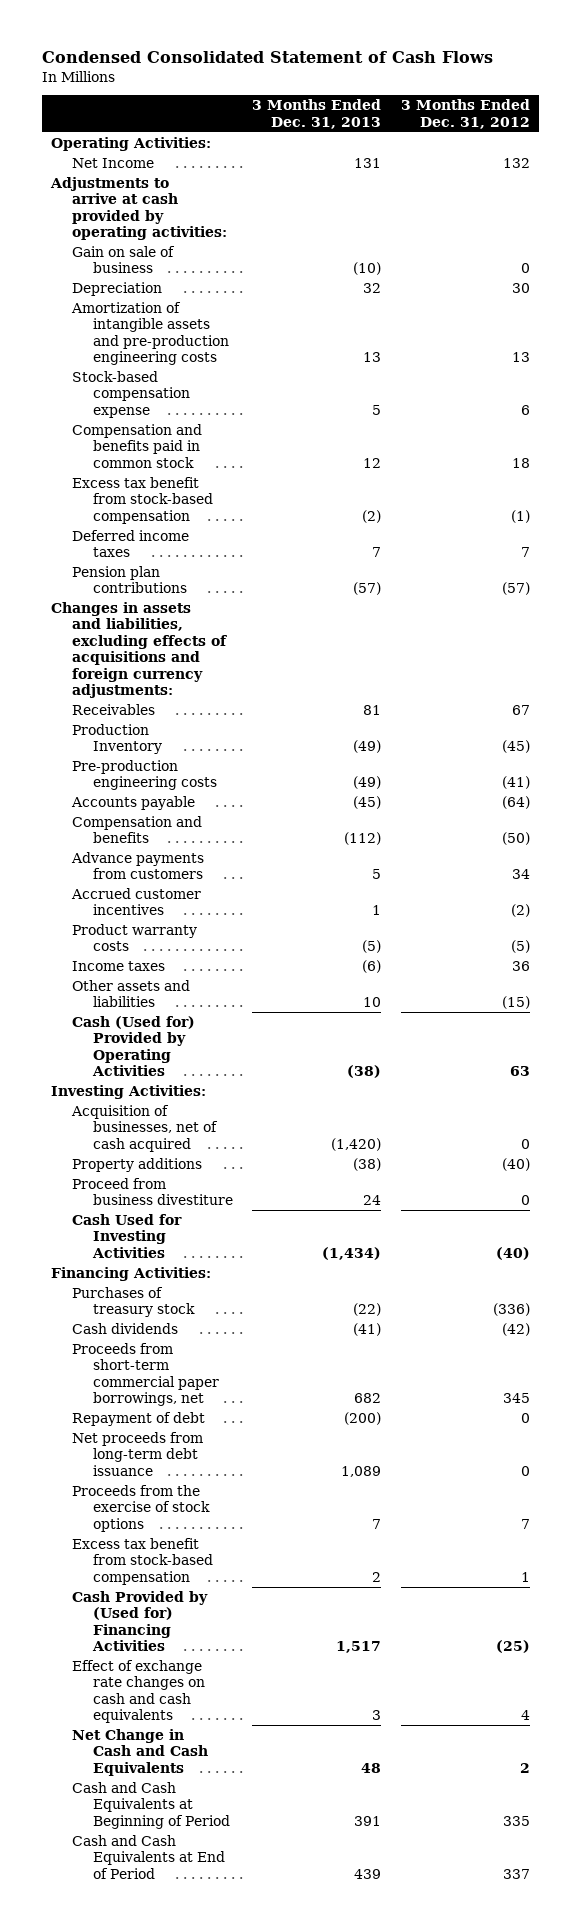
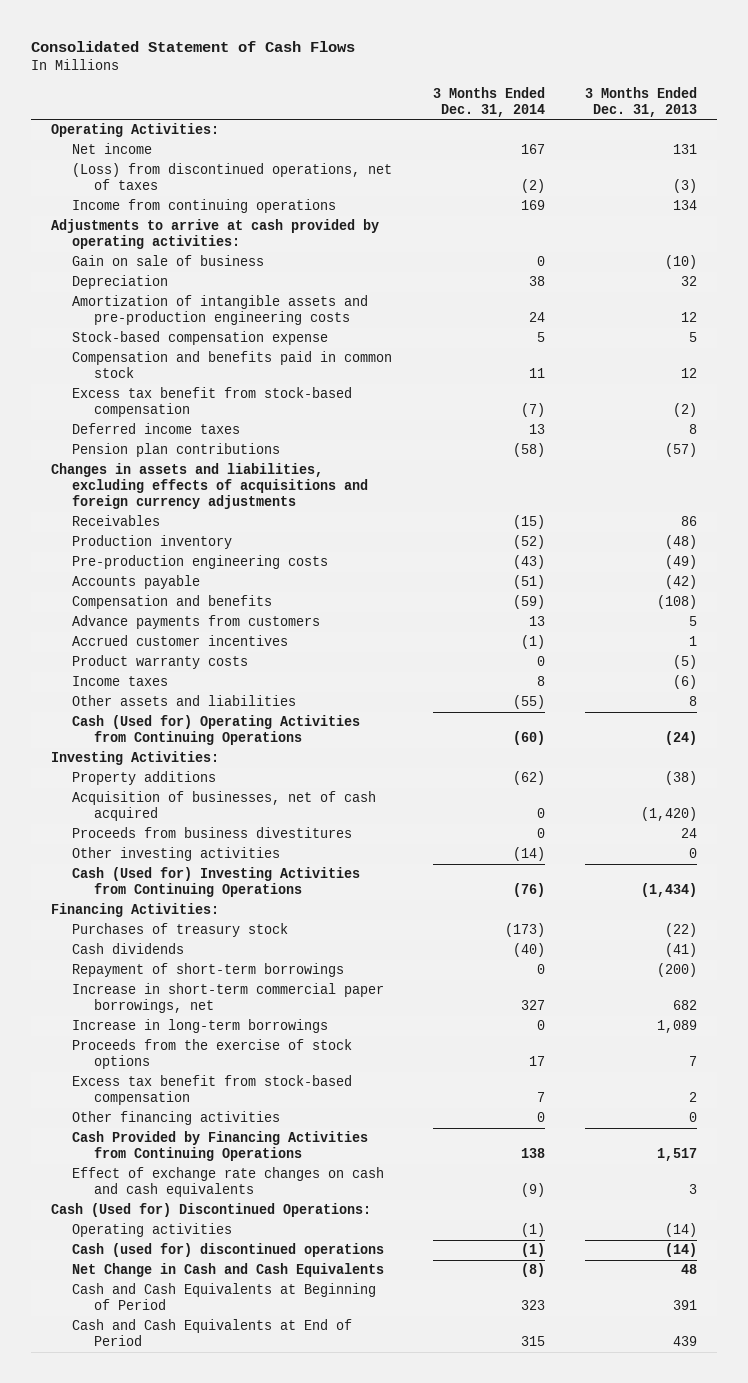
[41,51,493,64] Condensed Consolidated Statement of Cash Flows -> [30,40,355,52] Consolidated Statement of Cash Flows
[400,99,530,129] 3 Months Ended Dec. 31, 2012 -> none
none -> [432,86,545,118] 3 Months Ended Dec. 31, 2014
[72,157,155,168] Net Income -> [72,143,153,155] Net income
none -> [72,163,393,191] (Loss) from discontinued operations, net of taxes
none -> [72,199,337,214] Income from continuing operations
[363,352,382,363] 13 -> [681,312,698,323] 12
[372,547,382,558] 7 -> [689,424,698,435] 8
[51,601,228,699] Changes in assets and liabilities, excluding effects of acquisitions and foreign currency adjustments: -> [50,463,369,510] Changes in assets and liabilities, excluding effects of acquisitions and foreign currency adjustments
[363,704,382,715] 81 -> [681,516,698,527] 86
[72,723,162,755] Production Inventory -> [72,535,233,550] Production inventory
[353,740,382,754] (49) -> [665,535,698,550] (48)
[353,795,382,809] (45) -> [665,575,698,590] (42)
[344,832,382,846] (112) -> [657,595,698,610] (108)
[363,997,382,1008] 10 -> [689,696,698,707] 8
[72,1015,196,1077] Cash (Used for) Provided by Operating Activities -> [72,715,361,746] Cash (Used for) Operating Activities from Continuing Operations
[347,1065,382,1079] (38) -> [665,731,698,746] (24)
[71,1104,218,1152] Acquisition of businesses, net of cash acquired -> [72,791,377,822] Acquisition of businesses, net of cash acquired
[72,1177,233,1206] Proceed from business divestiture -> [72,827,353,839] Proceeds from business divestitures
none -> [72,847,281,862] Other investing activities
[72,1213,183,1258] Cash Used for Investing Activities -> [72,867,361,898] Cash (Used for) Investing Activities from Continuing Operations
[72,1411,206,1426] Repayment of debt -> none
none -> [72,963,345,978] Repayment of short-term borrowings
[72,1342,219,1407] Proceeds from short-term commercial paper borrowings, net -> [72,983,385,1014] Increase in short-term commercial paper borrowings, net
[72,1431,204,1476] Net proceeds from long-term debt issuance -> [72,1019,329,1034] Increase in long-term borrowings
none -> [72,1111,281,1126] Other financing activities
[72,1590,209,1652] Cash Provided by (Used for) Financing Activities -> [72,1131,369,1162] Cash Provided by Financing Activities from Continuing Operations
none -> [50,1203,371,1218] Cash (Used for) Discontinued Operations:
none -> [72,1223,233,1238] Operating activities
none -> [72,1243,385,1258] Cash (used for) discontinued operations

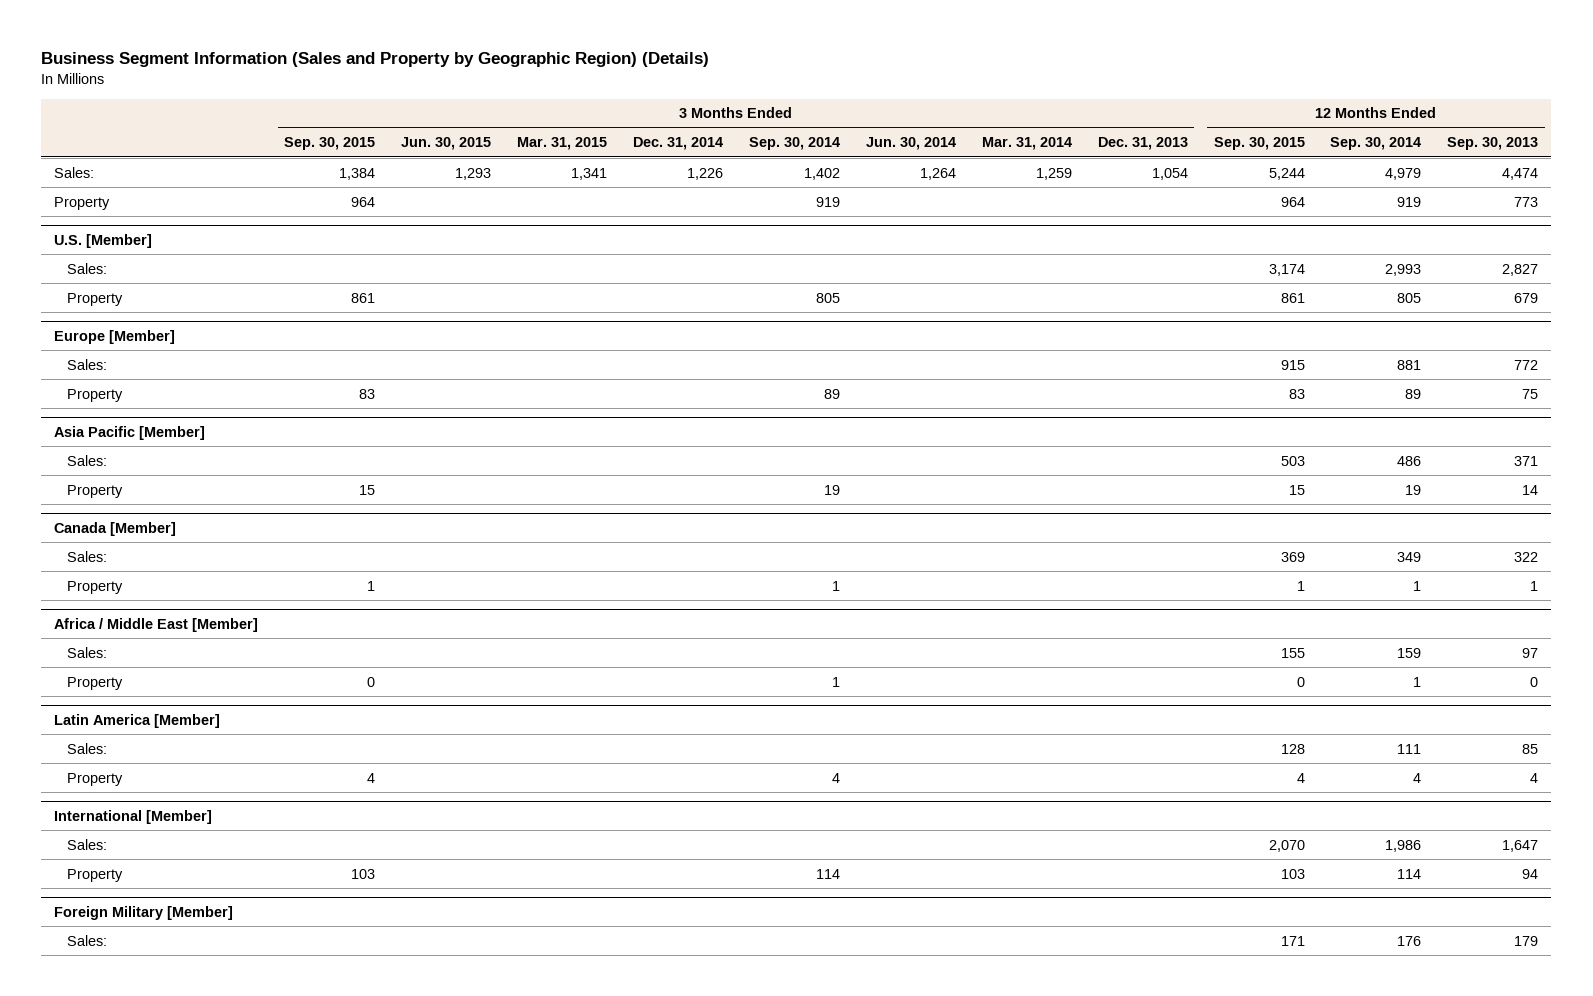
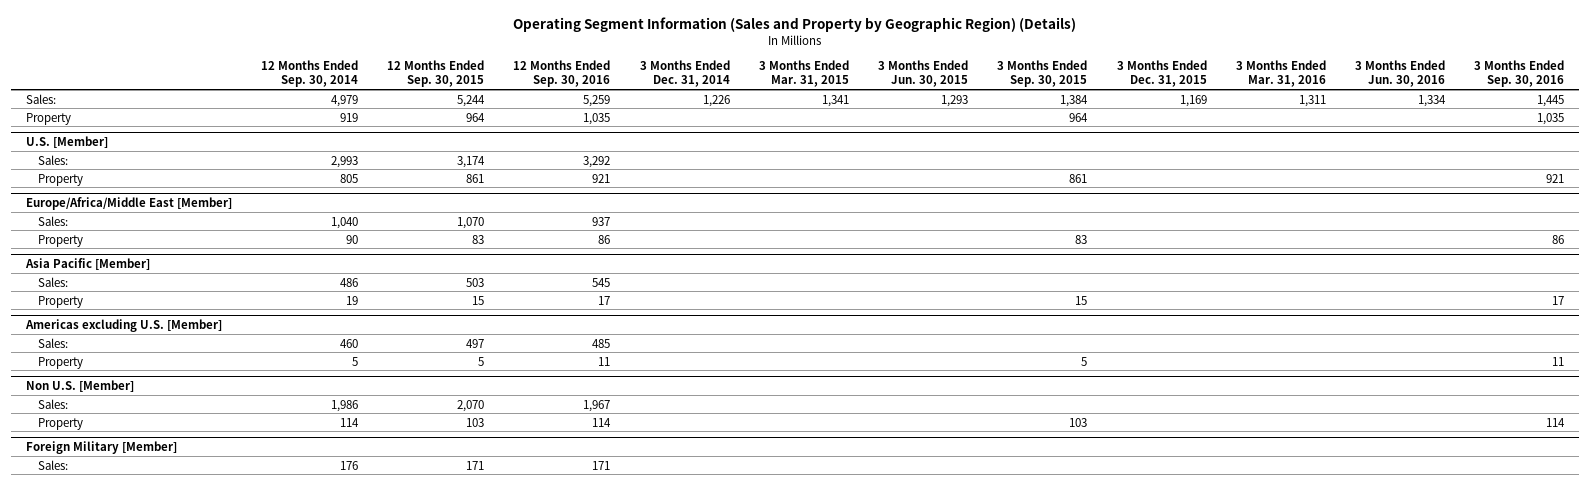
[41,52,710,68] Business Segment Information (Sales and Property by Geographic Region) (Details) -> [512,17,1076,33] Operating Segment Information (Sales and Property by Geographic Region) (Details)
[748,137,840,151] Sep. 30, 2014 -> none
[865,137,956,151] Jun. 30, 2014 -> none
[981,137,1072,151] Mar. 31, 2014 -> none
[1097,137,1188,151] Dec. 31, 2013 -> none
[1447,137,1539,151] Sep. 30, 2013 -> none
none -> [513,60,611,88] 12 Months Ended Sep. 30, 2016
none -> [1116,60,1207,88] 3 Months Ended Dec. 31, 2015
none -> [1235,60,1326,88] 3 Months Ended Mar. 31, 2016
none -> [1354,60,1445,88] 3 Months Ended Jun. 30, 2016
none -> [1474,60,1565,88] 3 Months Ended Sep. 30, 2016
[54,330,176,345] Europe [Member] -> [25,197,232,211] Europe/Africa/Middle East [Member]
[1280,359,1305,370] 915 -> [457,216,485,229] 1,070
[1397,359,1422,370] 881 -> [331,216,359,229] 1,040
[1405,388,1422,399] 89 -> [346,234,359,244] 90
[54,522,177,537] Canada [Member] -> none
[54,618,259,633] Africa / Middle East [Member] -> none
[67,646,108,658] Sales: -> none
[67,676,124,690] Property -> none
[54,714,221,729] Latin America [Member] -> none
[67,742,108,754] Sales: -> none
[67,772,124,786] Property -> none
none -> [24,319,222,333] Americas excluding U.S. [Member]
[1280,551,1305,562] 369 -> [466,338,485,348] 497
[1397,551,1422,562] 349 -> [340,338,359,348] 460
[367,580,376,591] 1 -> [1081,356,1088,366] 5
[1296,580,1305,591] 1 -> [478,356,485,366] 5
[1413,580,1422,591] 1 -> [352,356,359,366] 5
[54,810,213,825] International [Member] -> [25,380,134,393] Non U.S. [Member]

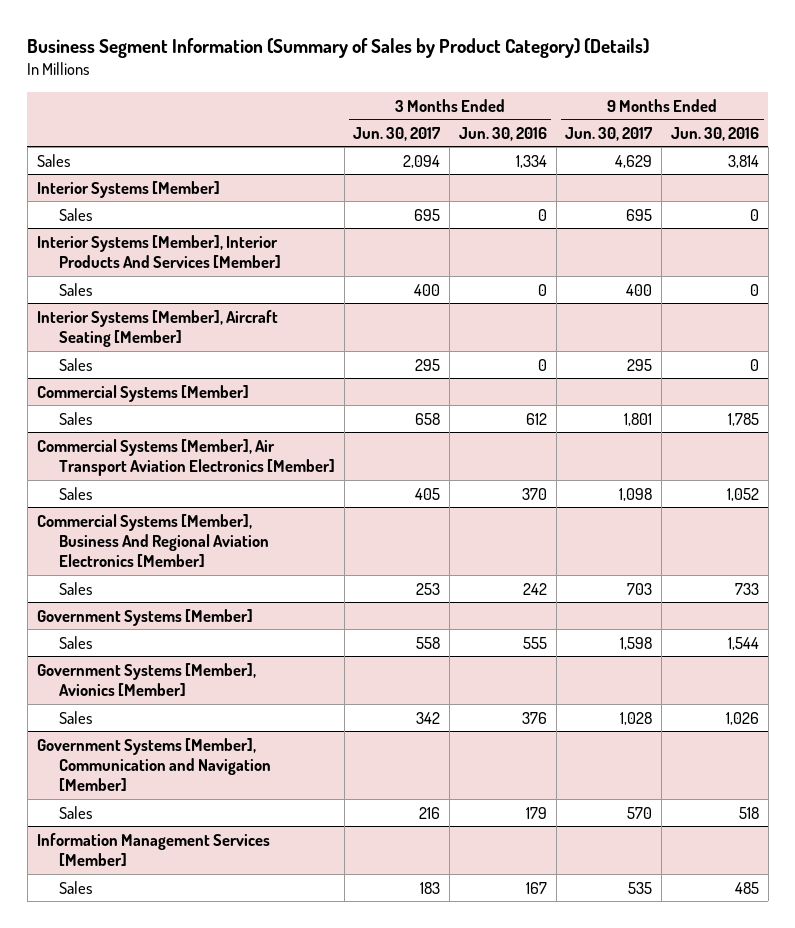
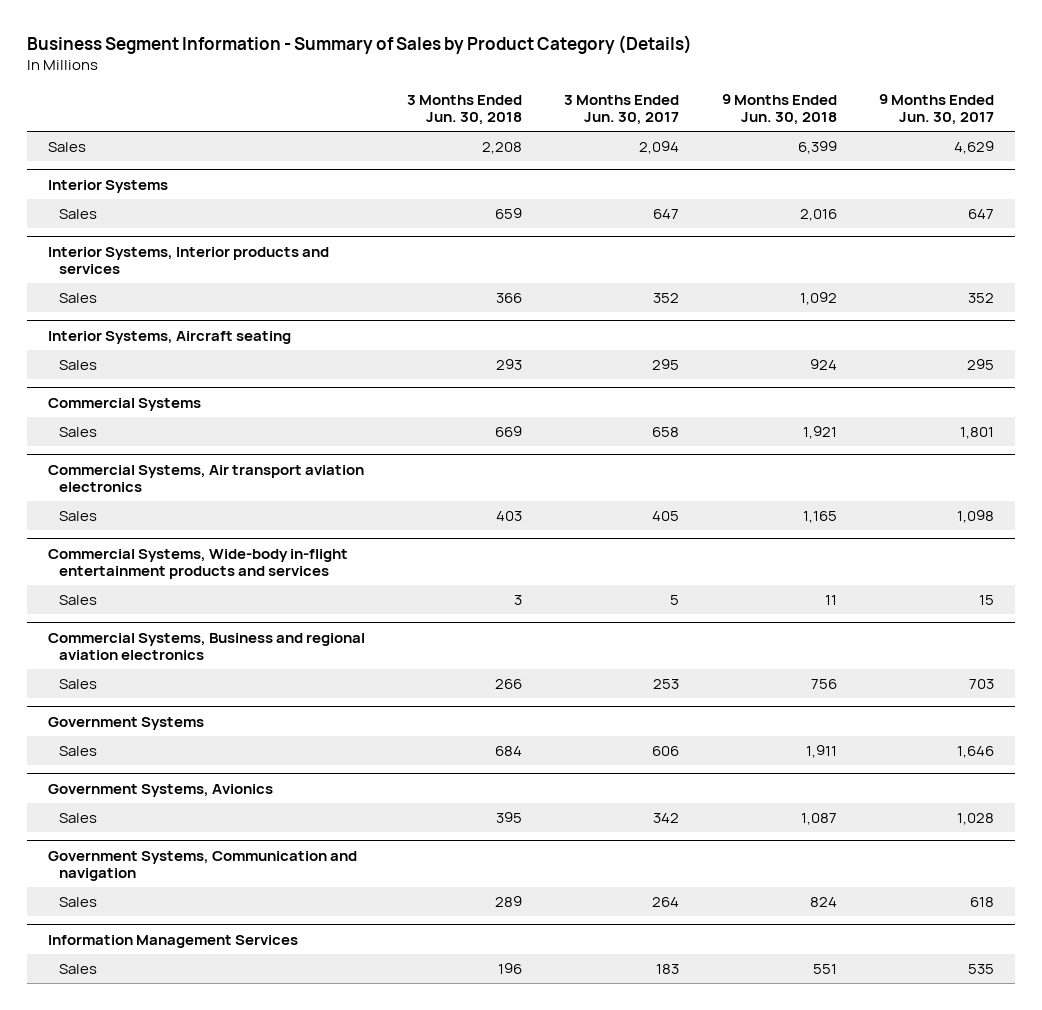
[27,37,650,58] Business Segment Information (Summary of Sales by Product Category) (Details) -> [26,34,692,54] Business Segment Information - Summary of Sales by Product Category (Details)
[458,126,547,141] Jun. 30, 2016 -> none
[670,126,759,141] Jun. 30, 2016 -> none
none -> [407,94,523,126] 3 Months Ended Jun. 30, 2018
none -> [721,93,837,126] 9 Months Ended Jun. 30, 2018
[36,180,220,198] Interior Systems [Member] -> [47,179,168,193] Interior Systems
[414,208,441,221] 695 -> [653,208,680,219] 647
[626,208,653,221] 695 -> [967,208,994,219] 647
[36,234,281,268] Interior Systems [Member], Interior Products And Services [Member] -> [47,246,329,275] Interior Systems, Interior products and services
[414,283,441,296] 400 -> [653,292,680,303] 352
[626,283,653,296] 400 -> [967,292,994,303] 352
[36,309,278,347] Interior Systems [Member], Aircraft Seating [Member] -> [47,330,291,344] Interior Systems, Aircraft seating
[36,384,249,402] Commercial Systems [Member] -> [47,397,201,411] Commercial Systems
[36,438,335,476] Commercial Systems [Member], Air Transport Aviation Electronics [Member] -> [47,464,364,493] Commercial Systems, Air transport aviation electronics
none -> [47,548,348,580] Commercial Systems, Wide-body in-flight entertainment products and services
none -> [58,594,97,605] Sales
[36,513,269,568] Commercial Systems [Member], Business And Regional Aviation Electronics [Member] -> [47,632,365,661] Commercial Systems, Business and regional aviation electronics
[36,608,253,626] Government Systems [Member] -> [47,716,204,730] Government Systems
[416,636,441,649] 558 -> [652,745,680,756] 606
[620,636,653,650] 1,598 -> [956,745,994,758] 1,646
[36,662,256,696] Government Systems [Member], Avionics [Member] -> [47,783,273,797] Government Systems, Avionics
[36,737,271,792] Government Systems [Member], Communication and Navigation [Member] -> [47,850,357,882] Government Systems, Communication and navigation
[419,806,441,819] 216 -> [652,896,680,907] 264
[627,806,653,819] 570 -> [969,896,994,907] 618
[36,832,270,866] Information Management Services [Member] -> [47,934,298,948] Information Management Services

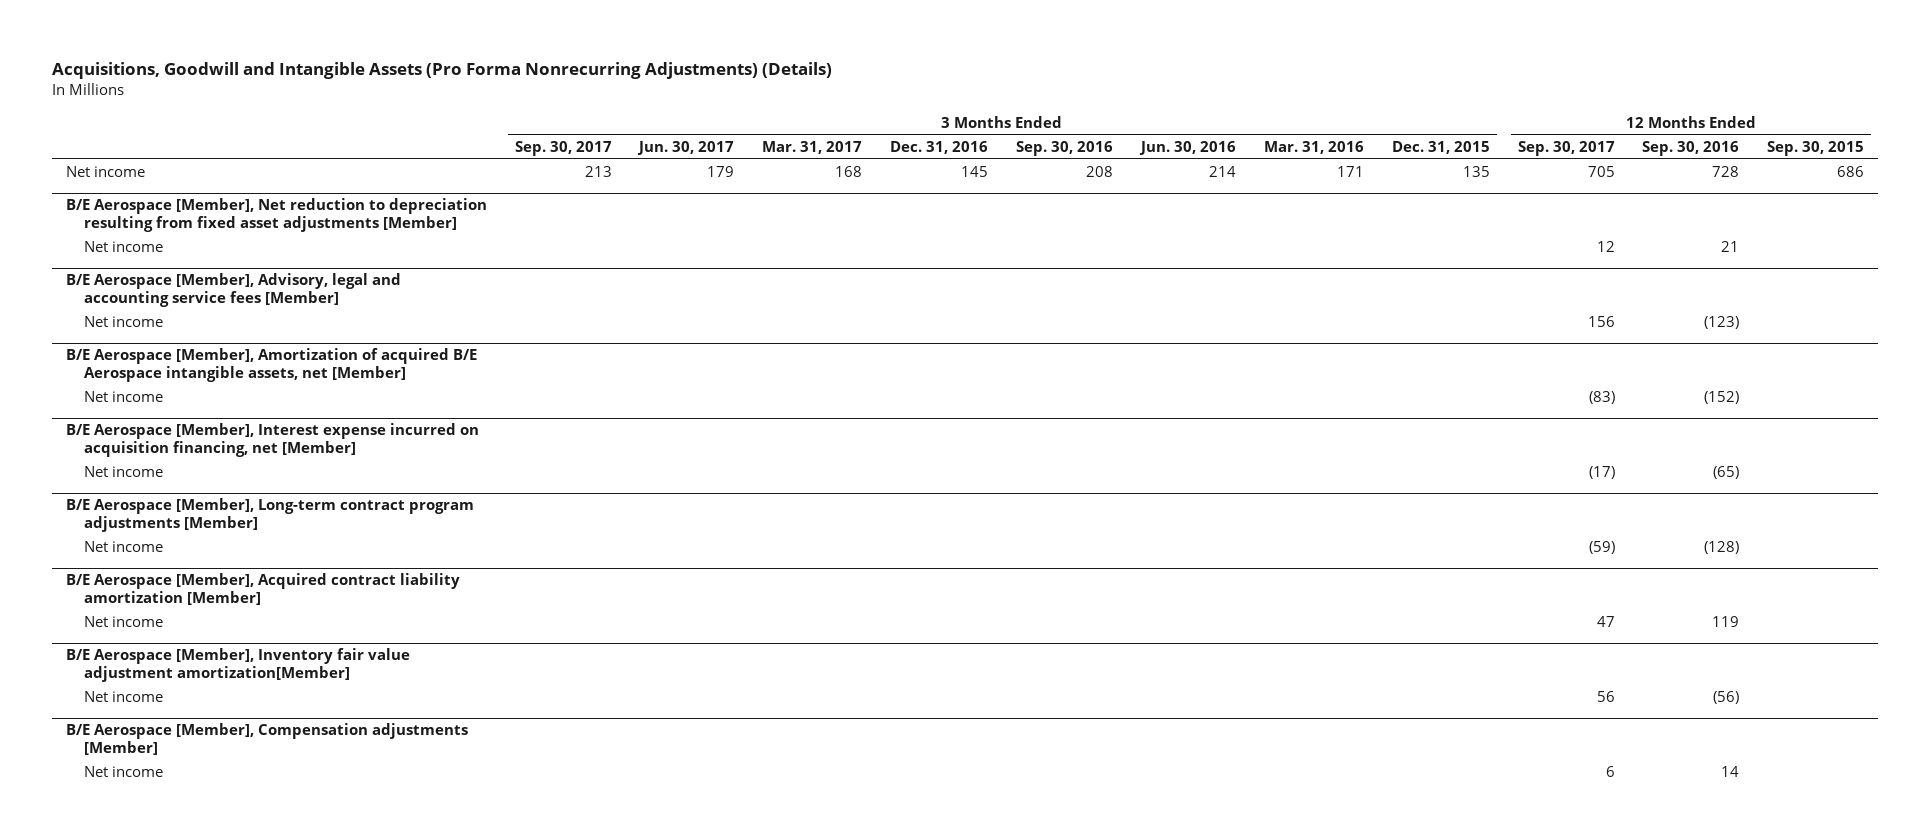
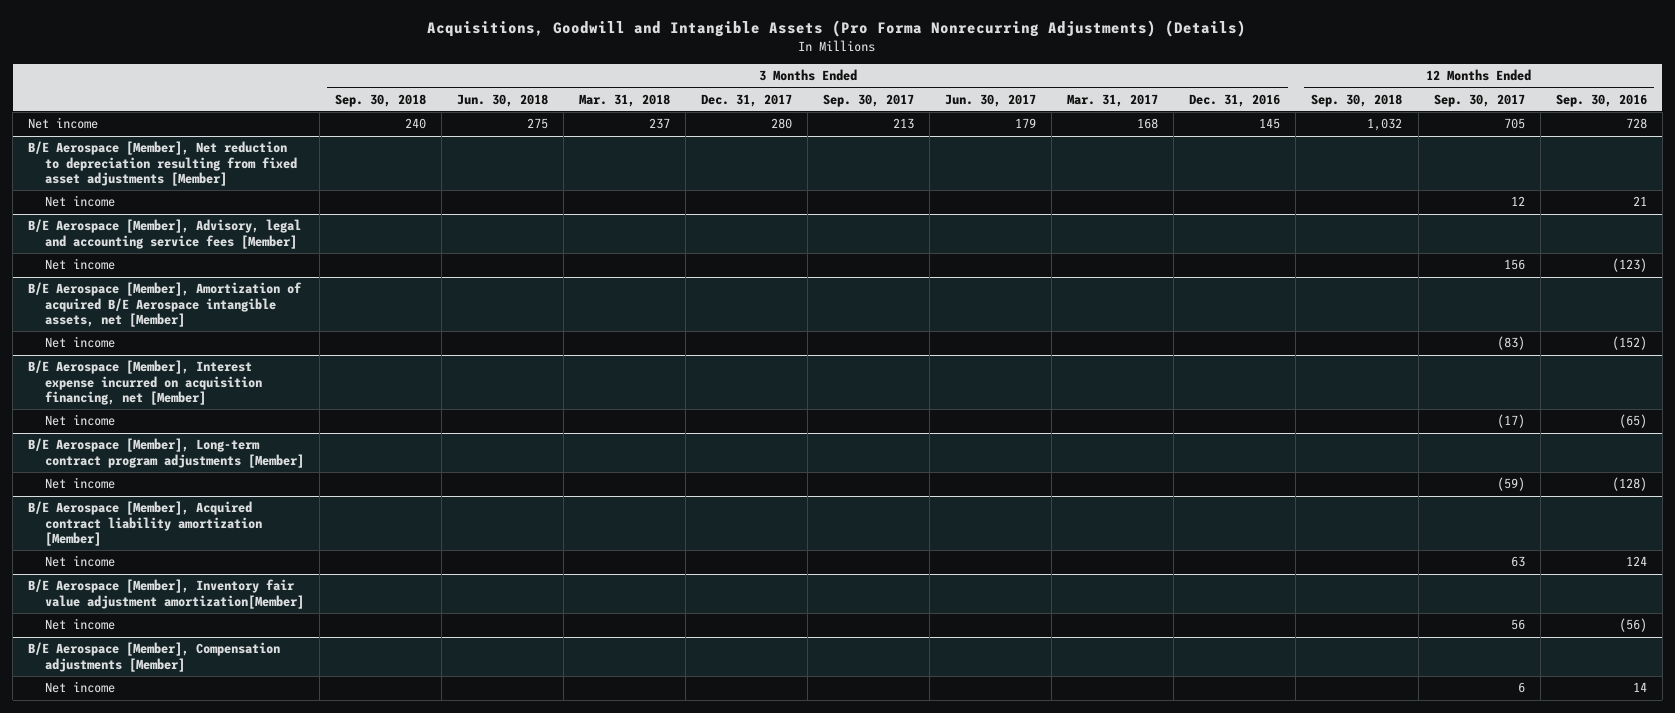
[1016,140,1114,156] Sep. 30, 2016 -> none
[1138,140,1236,155] Jun. 30, 2016 -> none
[1263,140,1364,154] Mar. 31, 2016 -> none
[1391,140,1490,154] Dec. 31, 2015 -> none
[1767,140,1865,156] Sep. 30, 2015 -> none
none -> [335,93,427,107] Sep. 30, 2018
none -> [457,93,549,107] Jun. 30, 2018
none -> [579,93,671,107] Mar. 31, 2018
none -> [701,93,793,107] Dec. 31, 2017
none -> [1311,93,1403,107] Sep. 30, 2018
[1596,616,1615,628] 47 -> [1510,556,1525,568] 63
[1712,616,1740,628] 119 -> [1625,556,1647,567] 124

